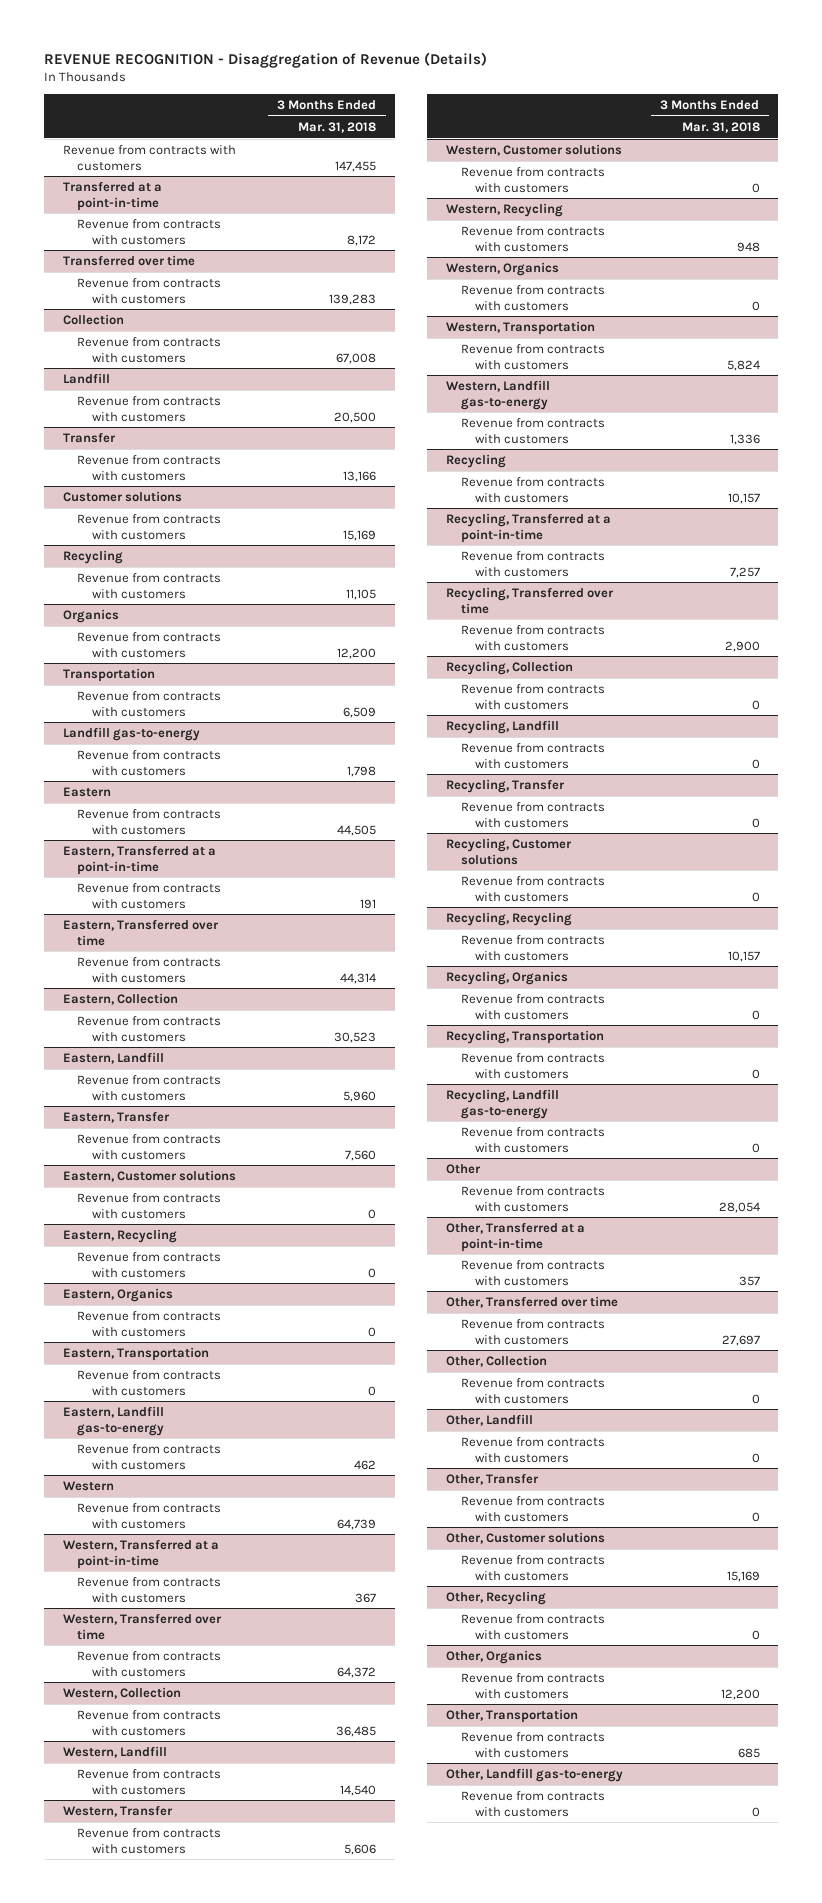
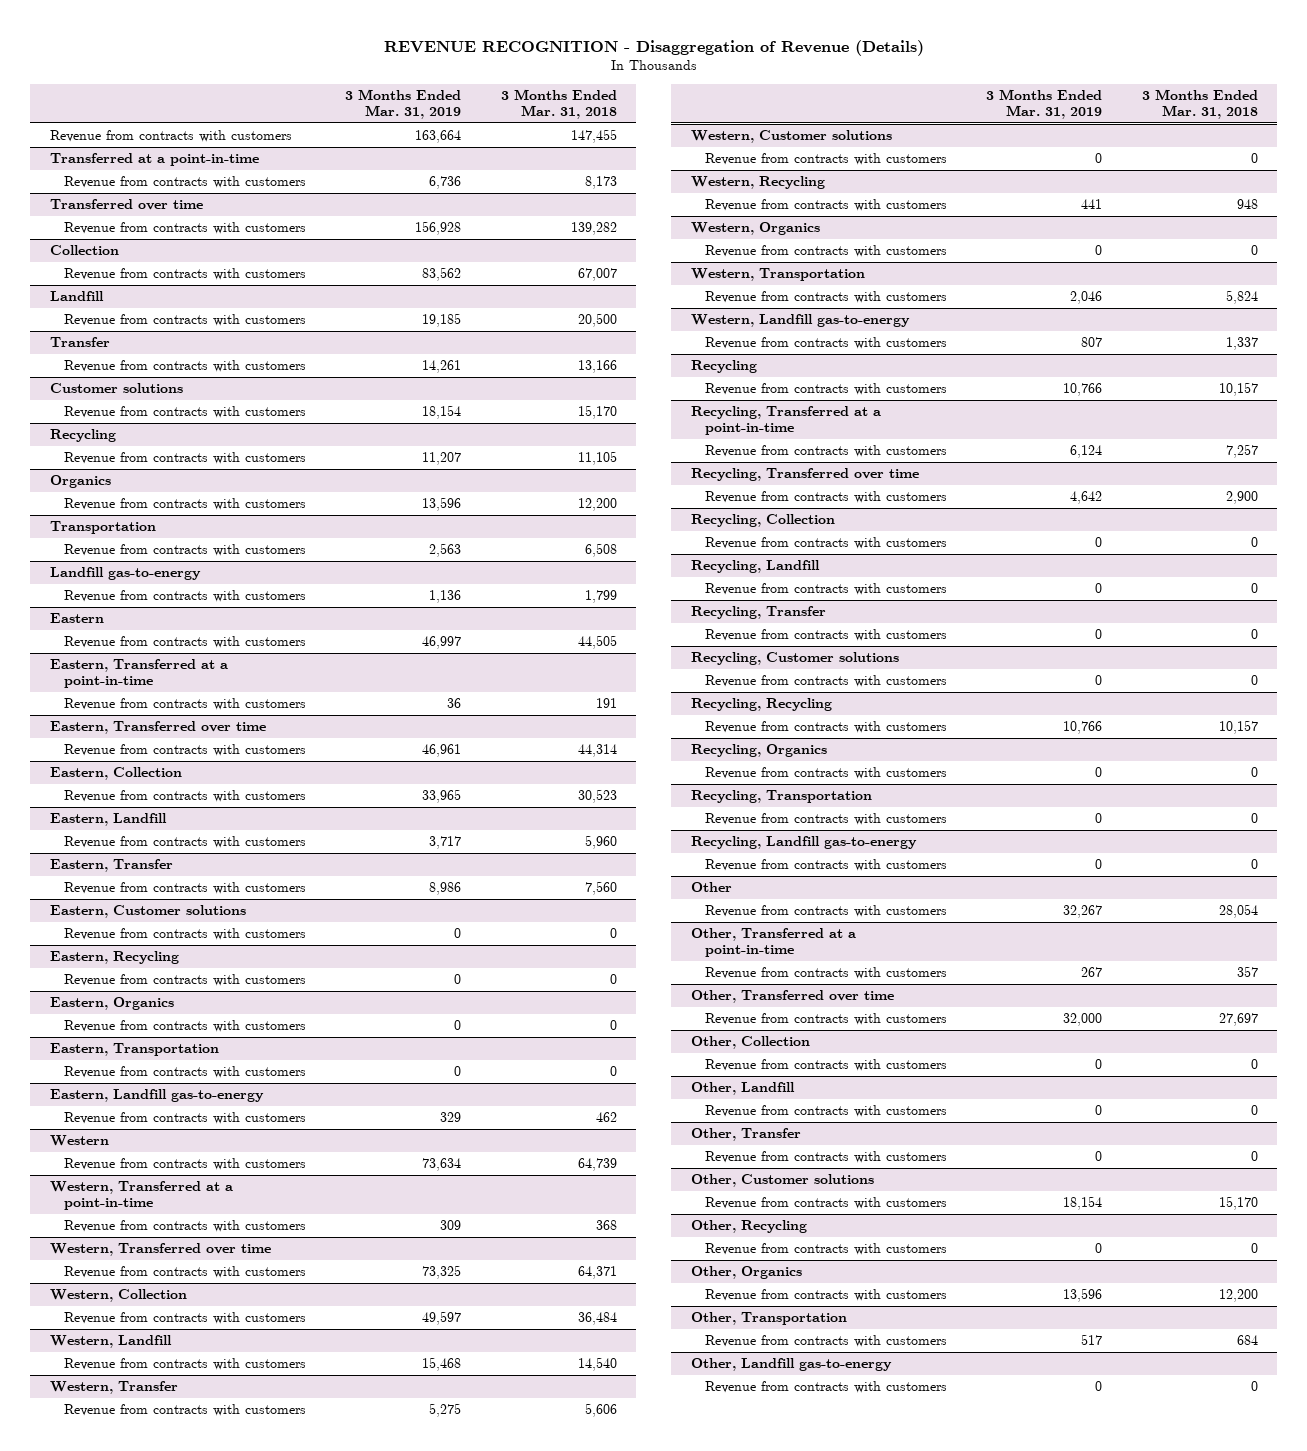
none -> [345,89,462,120] 3 Months Ended Mar. 31, 2019
[347,234,377,246] 8,172 -> [584,176,617,190] 8,173
[329,293,377,305] 139,283 -> [570,222,617,236] 139,282
[336,352,377,364] 67,008 -> [577,268,617,282] 67,007
[343,529,377,541] 15,169 -> [577,405,617,420] 15,170
[343,706,377,718] 6,509 -> [584,543,617,558] 6,508
[347,765,377,777] 1,798 -> [584,590,617,604] 1,799
[355,1592,377,1603] 367 -> [595,1220,617,1231] 368
[337,1666,377,1678] 64,372 -> [577,1266,617,1280] 64,371
[336,1725,377,1737] 36,485 -> [577,1312,617,1326] 36,484
[729,433,760,445] 1,336 -> [1225,337,1258,351] 1,337
[726,1570,760,1582] 15,169 -> [1218,1196,1258,1211] 15,170
[737,1747,760,1758] 685 -> [1236,1335,1258,1346] 684

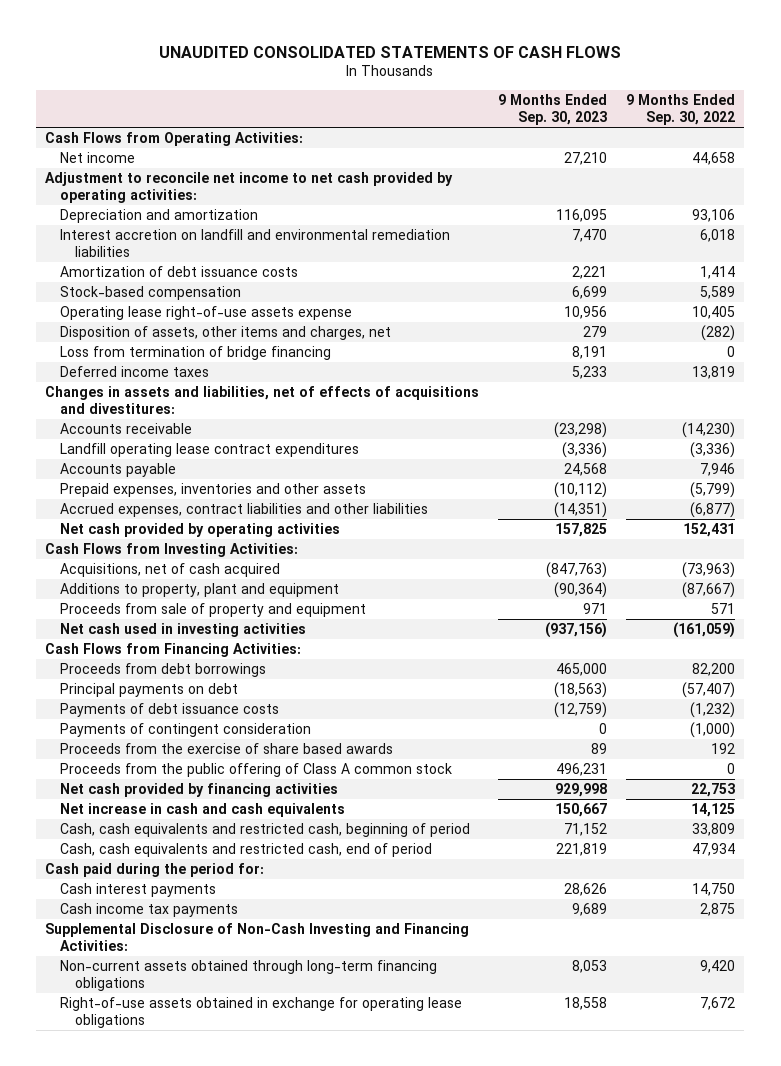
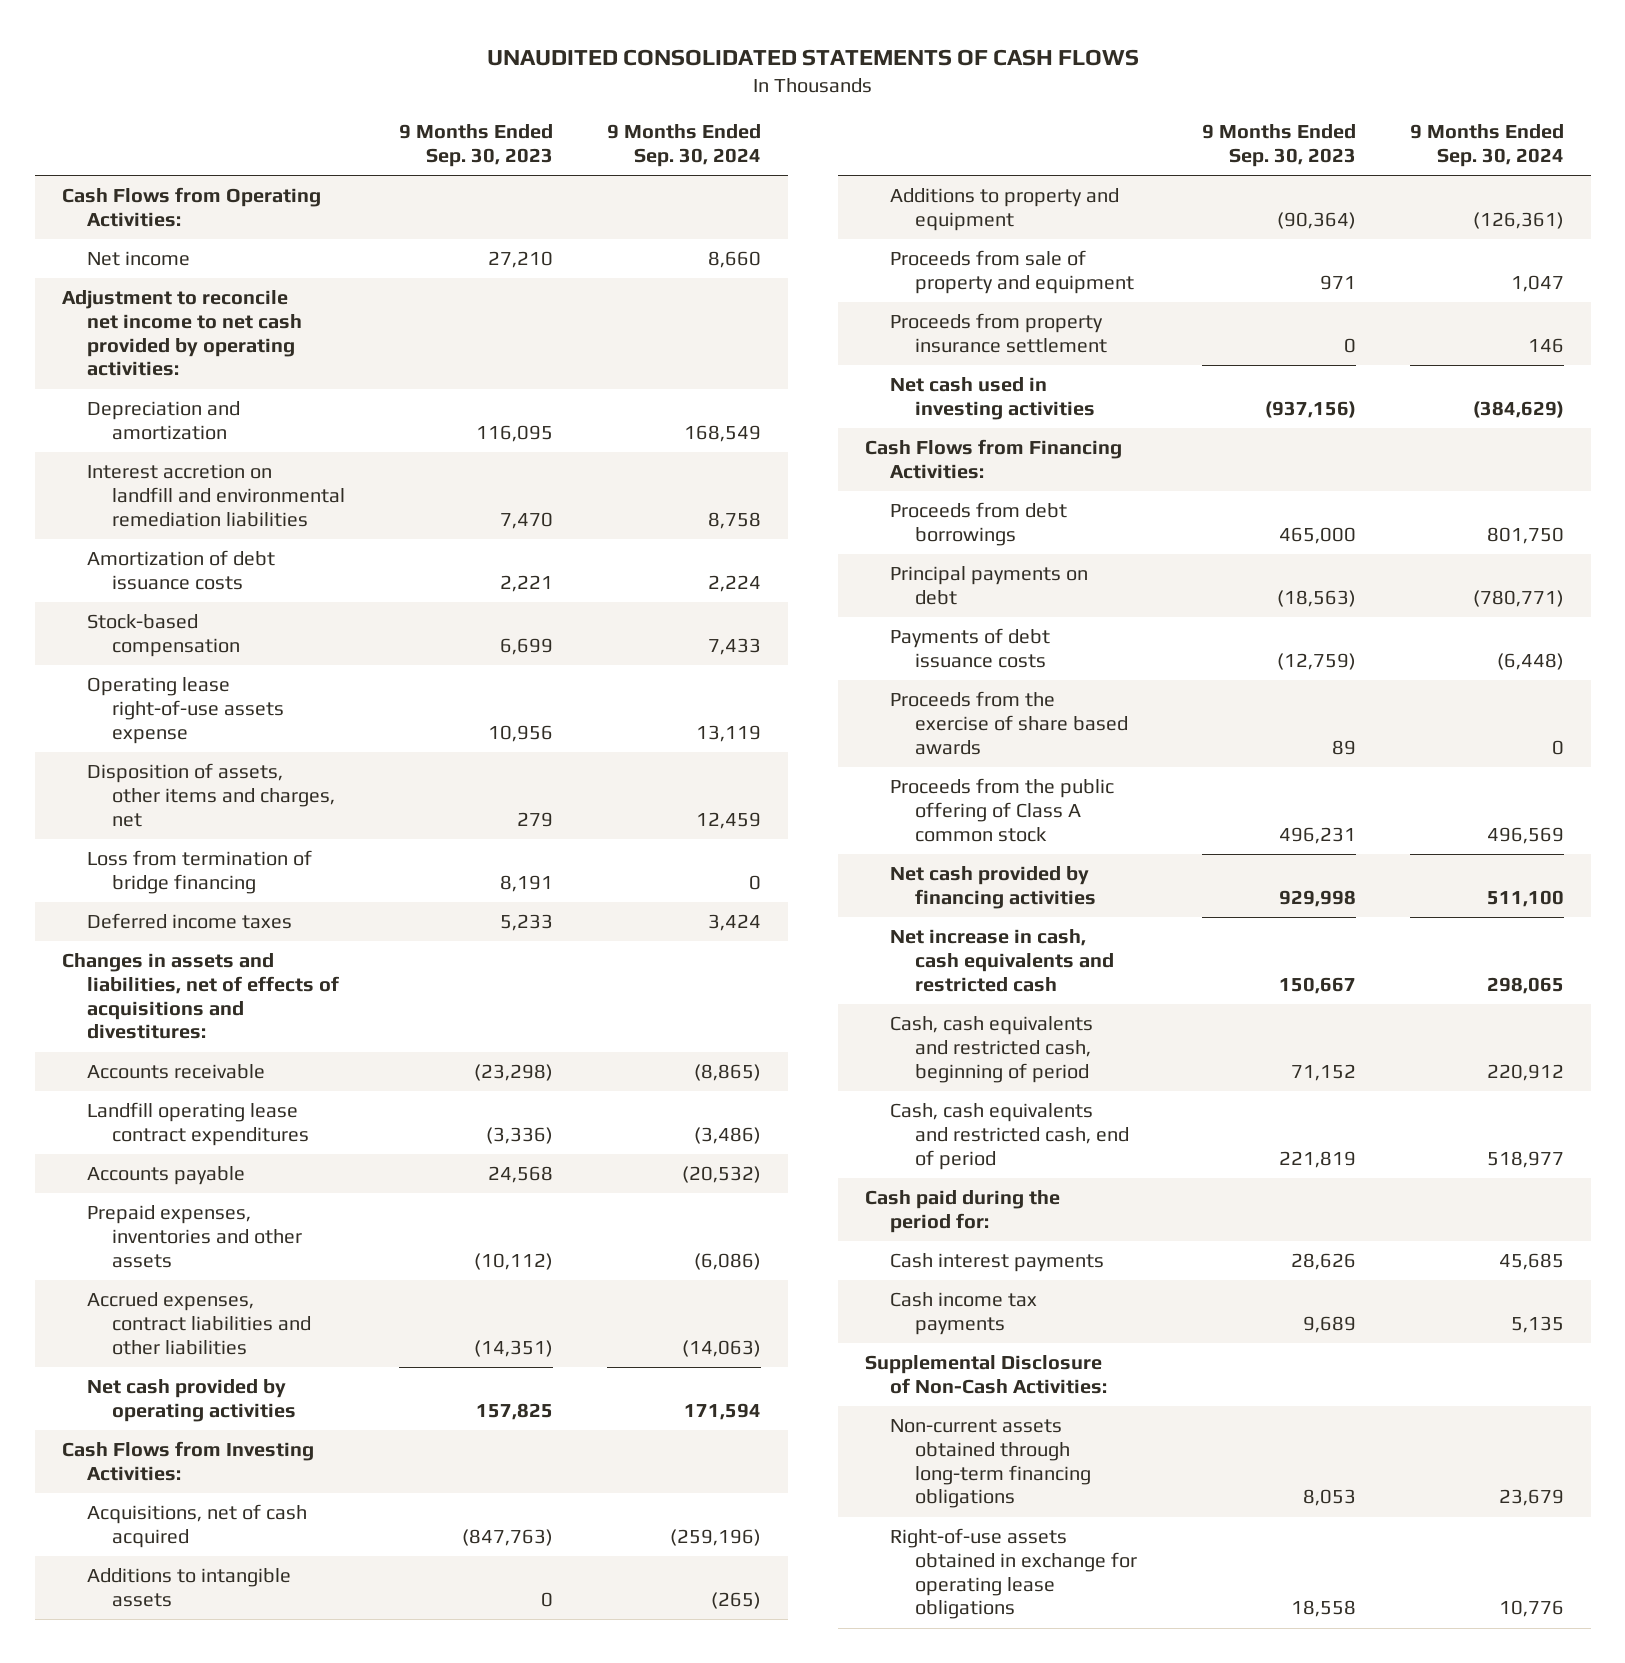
[626,94,736,125] 9 Months Ended Sep. 30, 2022 -> none
none -> [606,124,761,167] 9 Months Ended Sep. 30, 2024
none -> [86,1568,291,1607] Additions to intangible assets
[60,583,340,598] Additions to property, plant and equipment -> [889,188,1119,231] Additions to property and equipment
none -> [889,313,1107,353] Proceeds from property insurance settlement
[60,723,312,738] Payments of contingent consideration -> none
[60,803,346,818] Net increase in cash and cash equivalents -> [889,929,1114,992] Net increase in cash, cash equivalents and restricted cash
[45,923,470,951] Supplemental Disclosure of Non-Cash Investing and Financing Activities: -> [864,1355,1107,1394] Supplemental Disclosure of Non-Cash Activities:

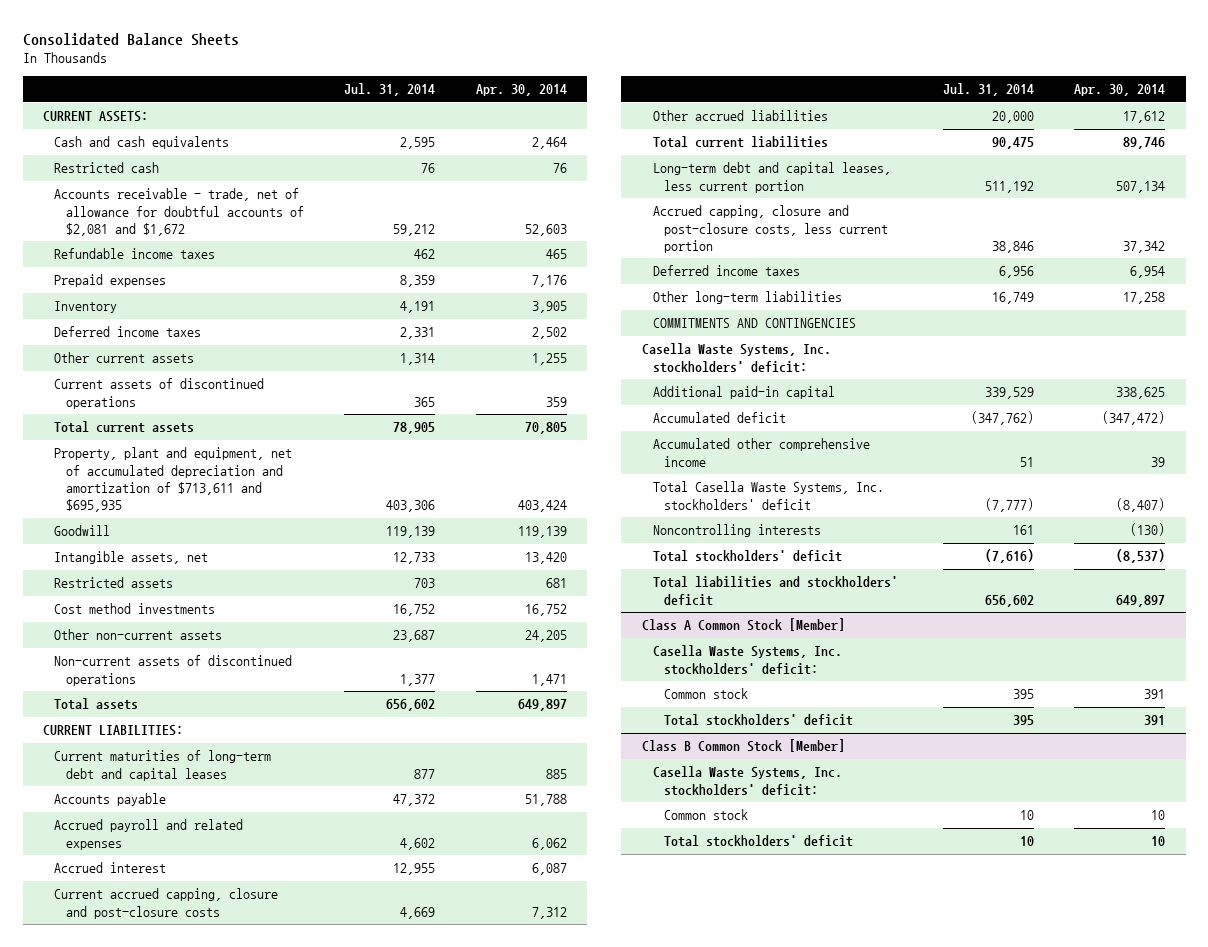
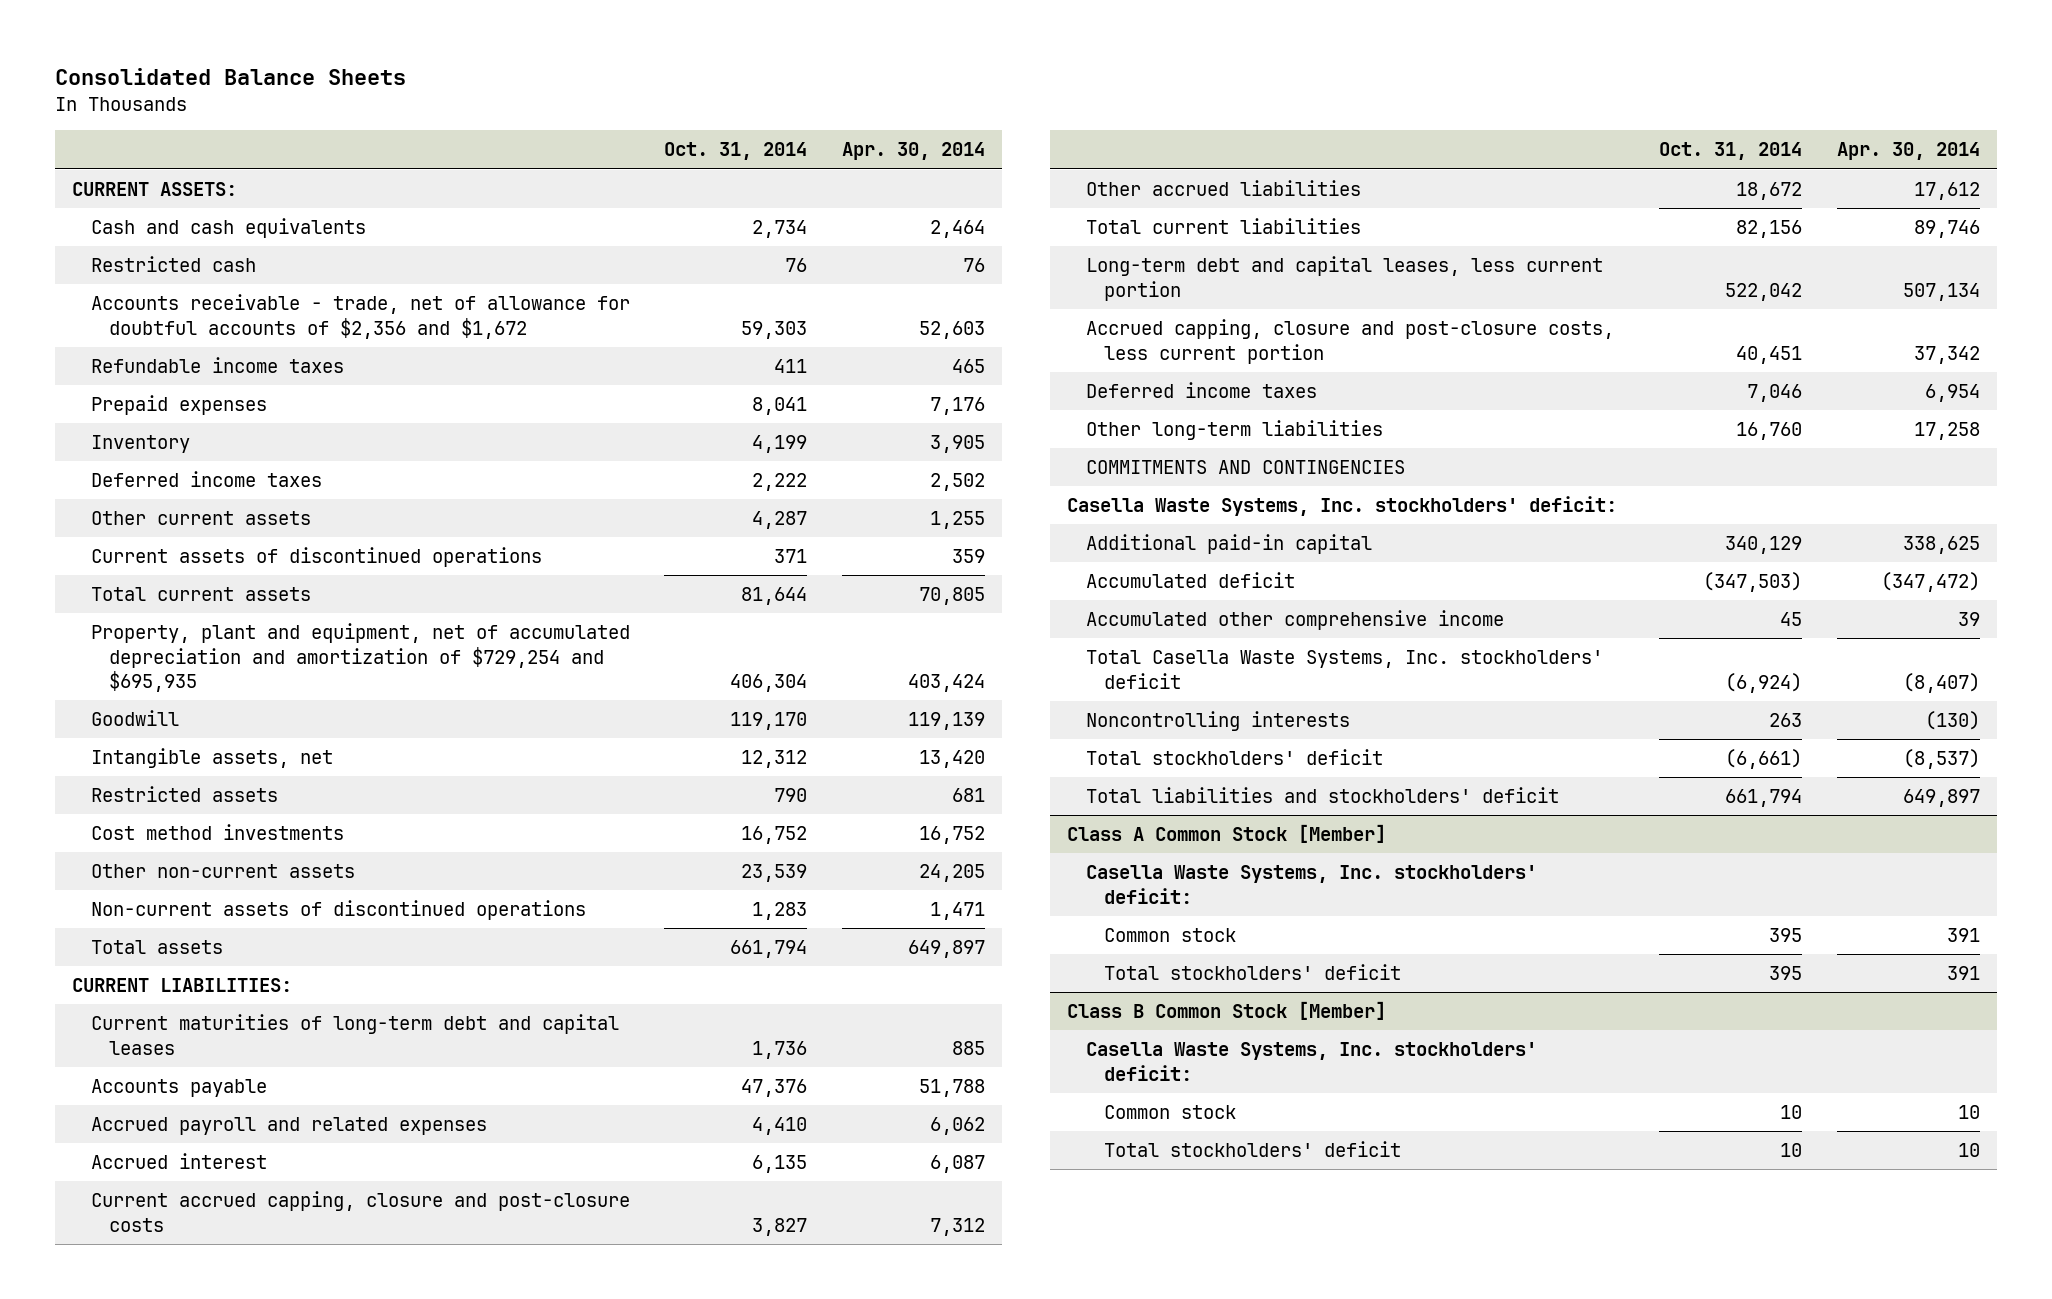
[344,83,436,97] Jul. 31, 2014 -> none
none -> [664,142,808,161] Oct. 31, 2014
[54,188,304,236] Accounts receivable - trade, net of allowance for doubtful accounts of $2,081 and $1,672 -> [90,294,630,339] Accounts receivable - trade, net of allowance for doubtful accounts of $2,356 and $1,672
[54,447,293,513] Property, plant and equipment, net of accumulated depreciation and amortization of $713,611 and $695,935 -> [90,623,630,693] Property, plant and equipment, net of accumulated depreciation and amortization of $729,254 and $695,935

